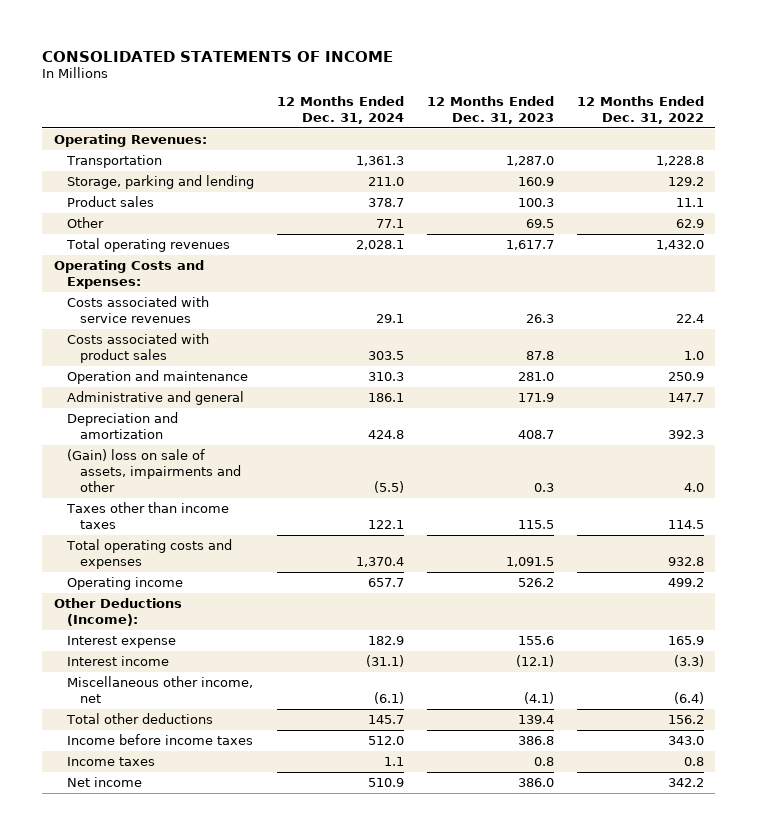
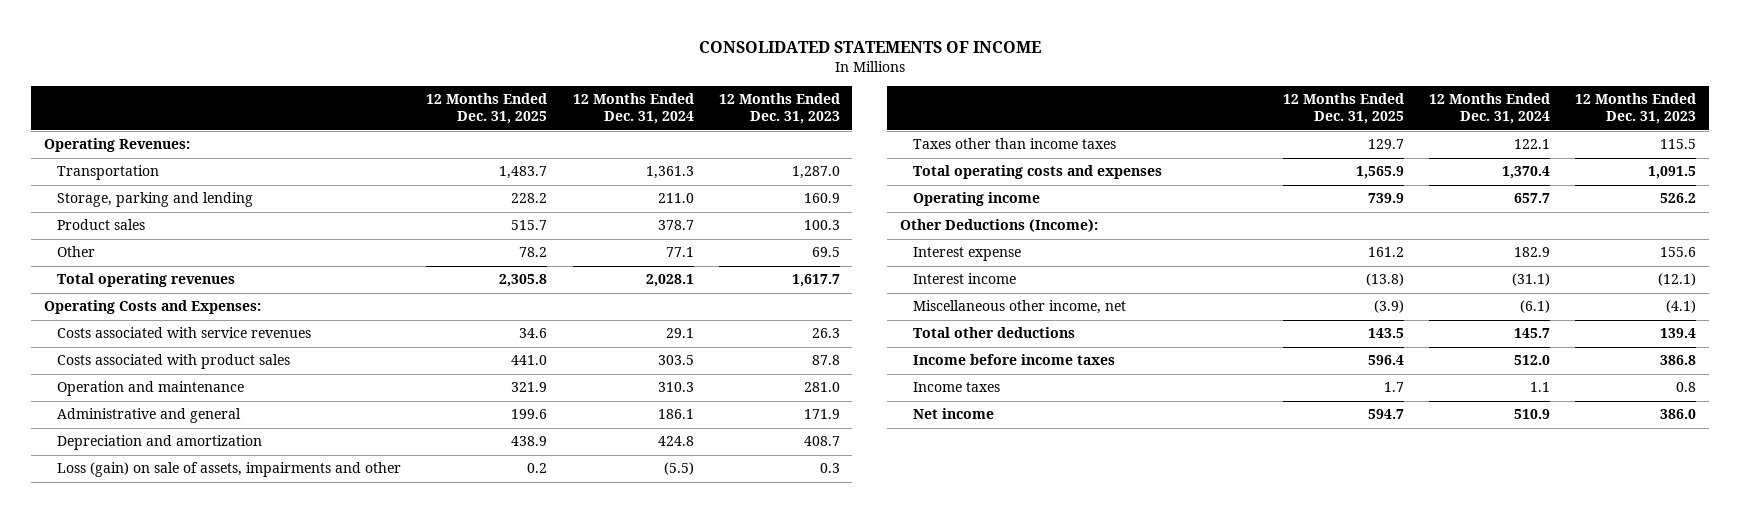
[576,95,704,124] 12 Months Ended Dec. 31, 2022 -> none
none -> [426,93,548,125] 12 Months Ended Dec. 31, 2025
[66,449,242,492] (Gain) loss on sale of assets, impairments and other -> [57,462,402,478] Loss (gain) on sale of assets, impairments and other

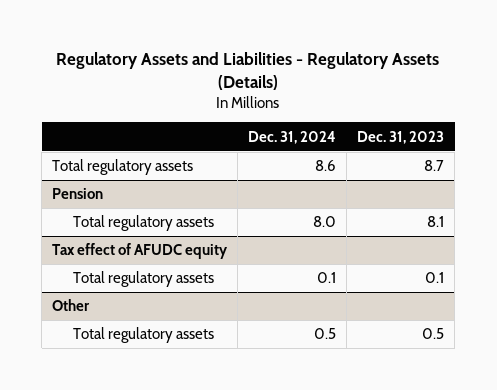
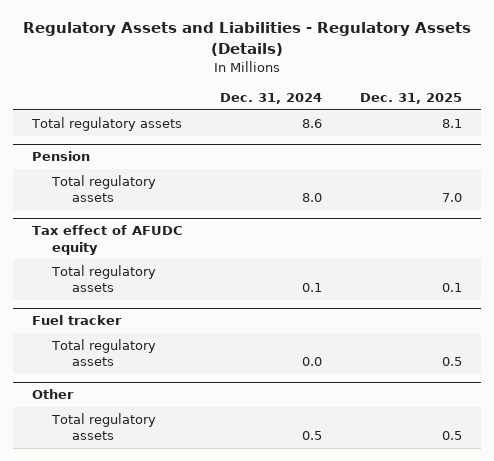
[357,130,445,144] Dec. 31, 2023 -> none
none -> [360,93,463,105] Dec. 31, 2025
none -> [31,315,122,326] Fuel tracker
none -> [50,339,156,367] Total regulatory assets

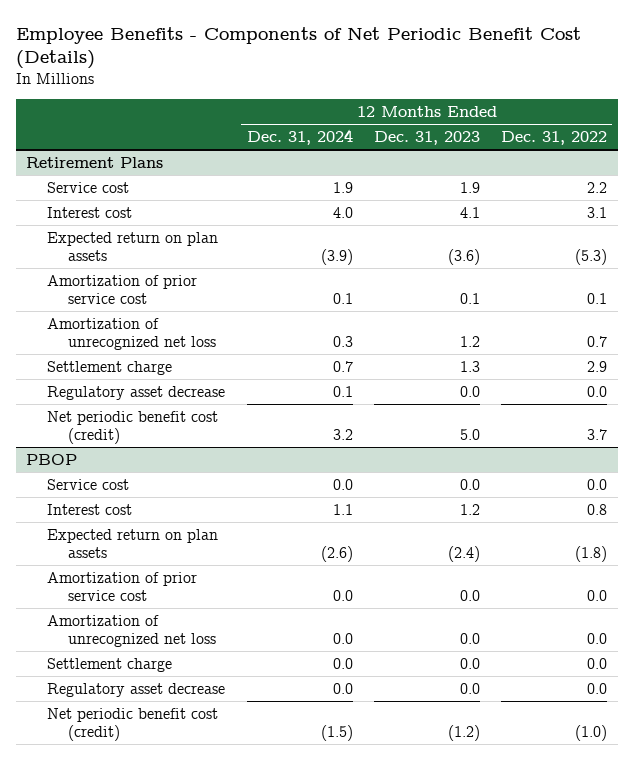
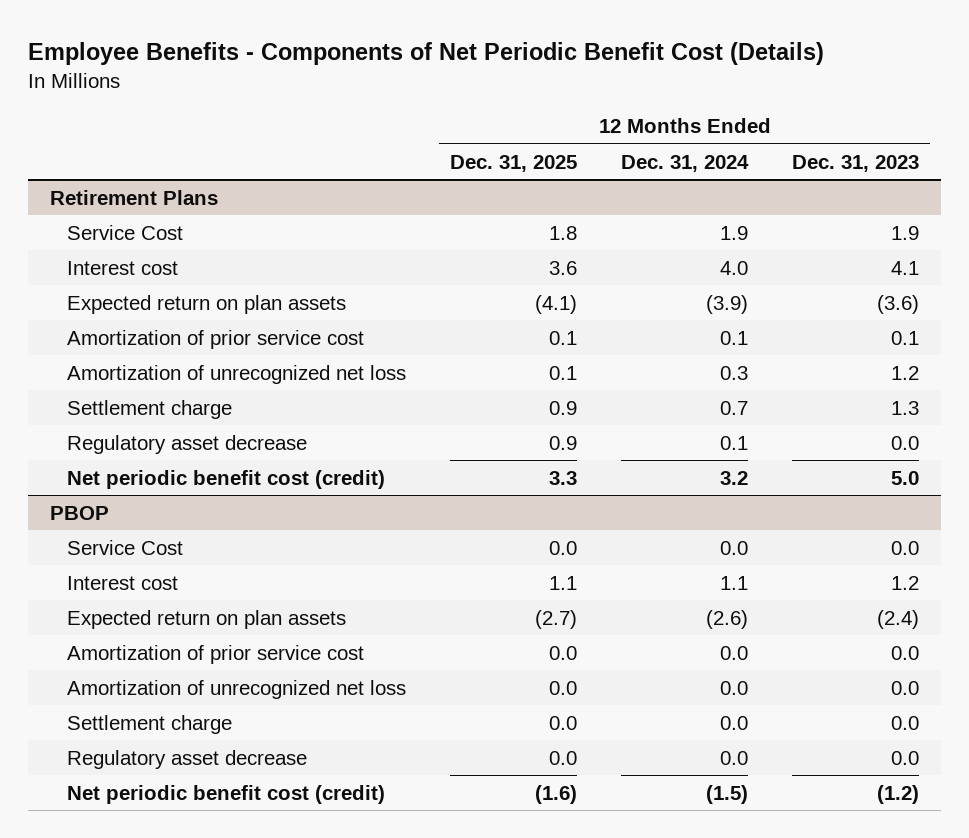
[501,131,608,146] Dec. 31, 2022 -> none
none -> [450,154,578,172] Dec. 31, 2025
[47,181,130,193] Service cost -> [67,224,184,240] Service Cost
[47,478,130,490] Service cost -> [67,539,184,555] Service Cost

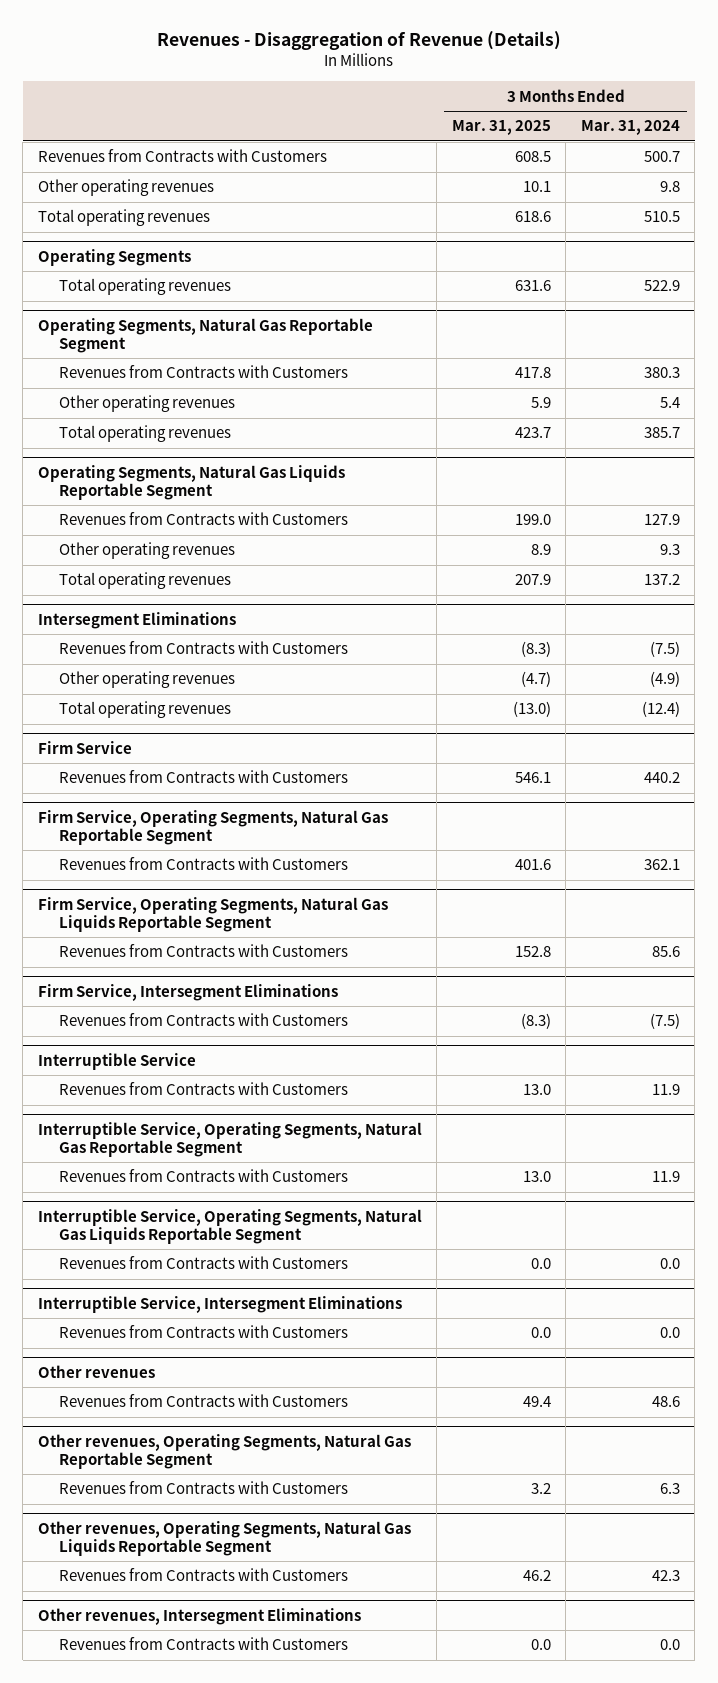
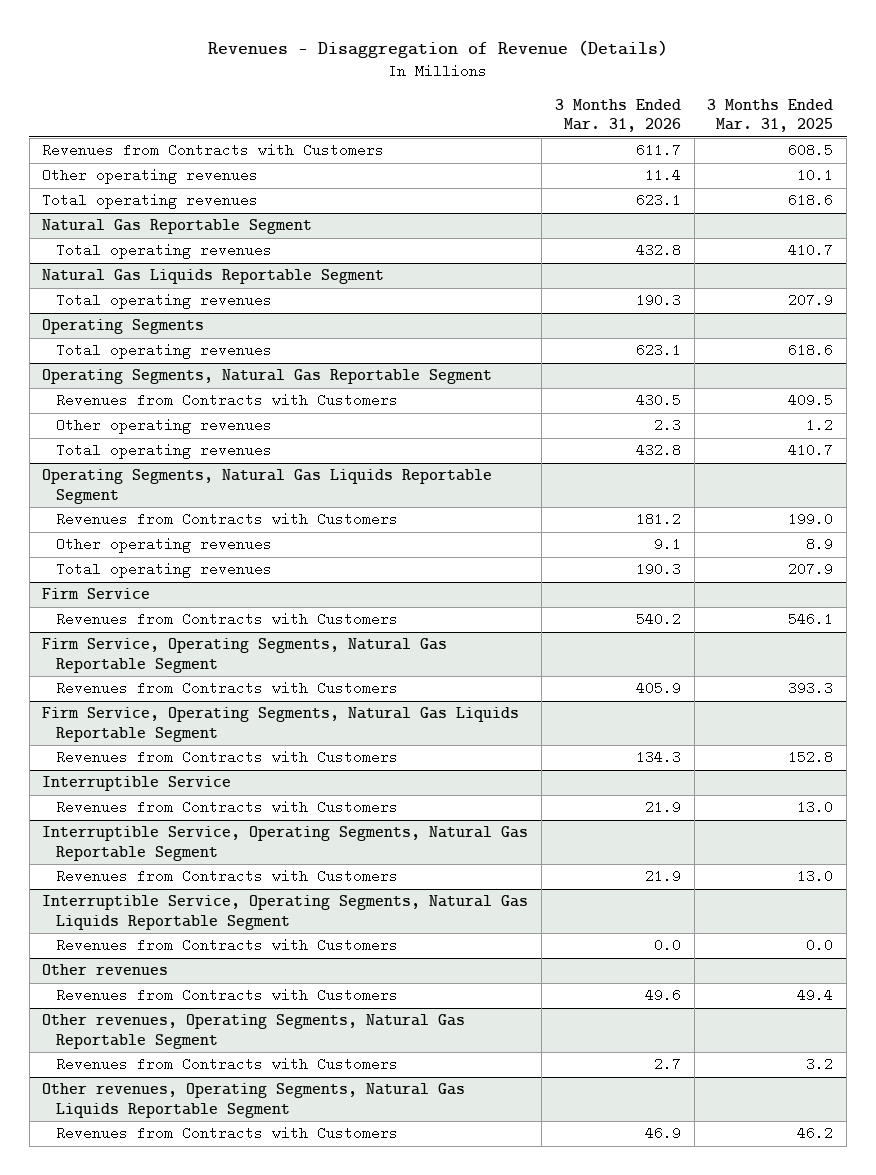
[580,120,680,136] Mar. 31, 2024 -> none
none -> [554,98,681,133] 3 Months Ended Mar. 31, 2026
none -> [42,219,313,235] Natural Gas Reportable Segment
none -> [56,243,273,260] Total operating revenues
none -> [42,269,385,285] Natural Gas Liquids Reportable Segment
none -> [56,293,273,310] Total operating revenues
[514,280,551,292] 631.6 -> [788,343,834,358] 618.6
[514,367,551,379] 417.8 -> [788,393,834,408] 409.5
[530,397,551,409] 5.9 -> [806,418,834,433] 1.2
[514,427,551,439] 423.7 -> [788,443,834,458] 410.7
[37,611,236,629] Intersegment Eliminations -> none
[59,641,349,655] Revenues from Contracts with Customers -> none
[59,671,236,689] Other operating revenues -> none
[59,701,232,719] Total operating revenues -> none
[514,859,551,871] 401.6 -> [788,681,834,696] 393.3
[37,983,338,1001] Firm Service, Intersegment Eliminations -> none
[59,1013,349,1027] Revenues from Contracts with Customers -> none
[37,1295,402,1313] Interruptible Service, Intersegment Eliminations -> none
[59,1325,349,1339] Revenues from Contracts with Customers -> none
[37,1607,361,1625] Other revenues, Intersegment Eliminations -> none
[59,1637,349,1651] Revenues from Contracts with Customers -> none

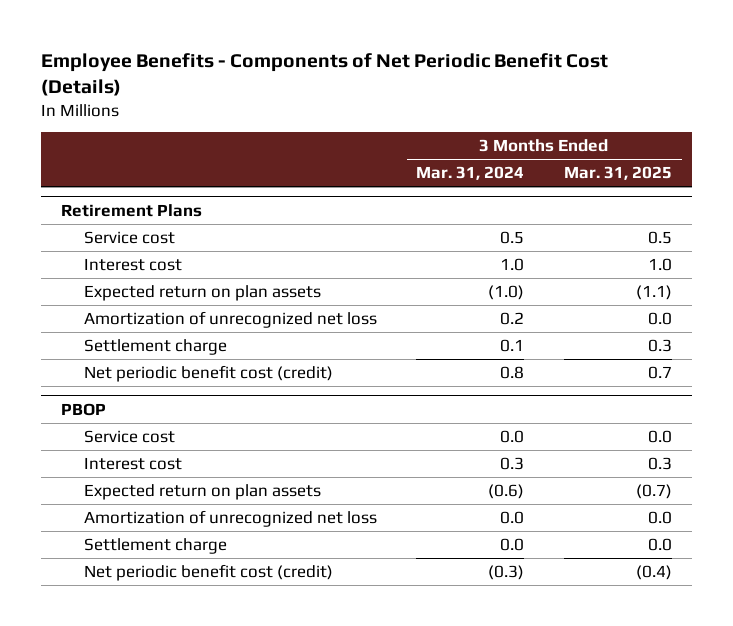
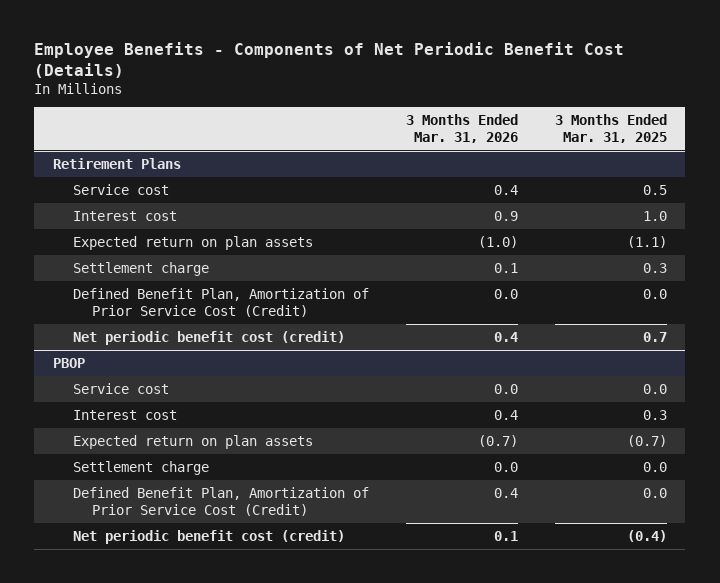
[416,166,525,181] Mar. 31, 2024 -> none
none -> [405,114,518,144] 3 Months Ended Mar. 31, 2026
[83,310,377,328] Amortization of unrecognized net loss -> none
none -> [72,287,369,317] Defined Benefit Plan, Amortization of Prior Service Cost (Credit)
[83,509,377,527] Amortization of unrecognized net loss -> none
none -> [72,486,369,516] Defined Benefit Plan, Amortization of Prior Service Cost (Credit)

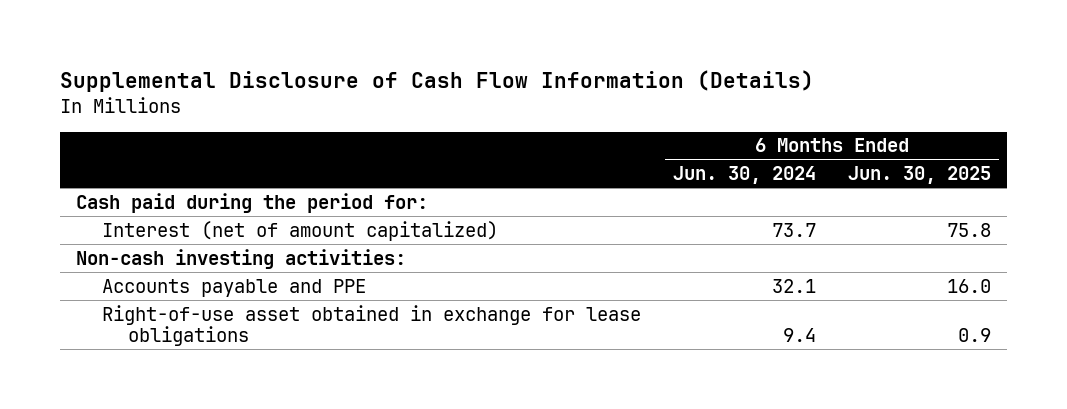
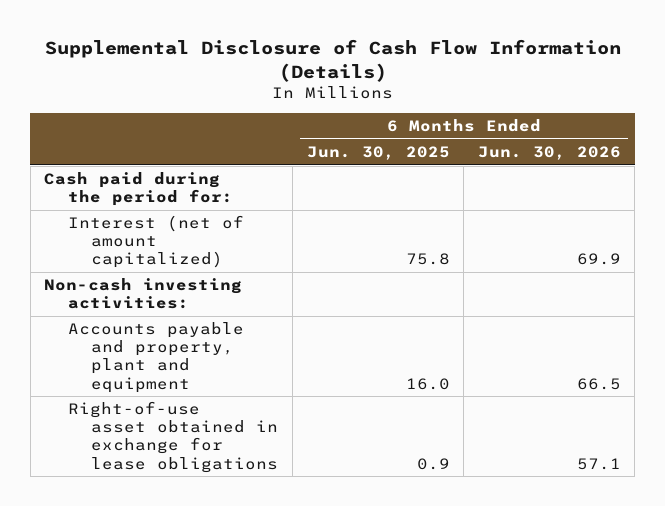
[673,165,817,184] Jun. 30, 2024 -> none
none -> [477,146,621,161] Jun. 30, 2026
[102,278,367,297] Accounts payable and PPE -> [67,322,244,393] Accounts payable and property, plant and equipment

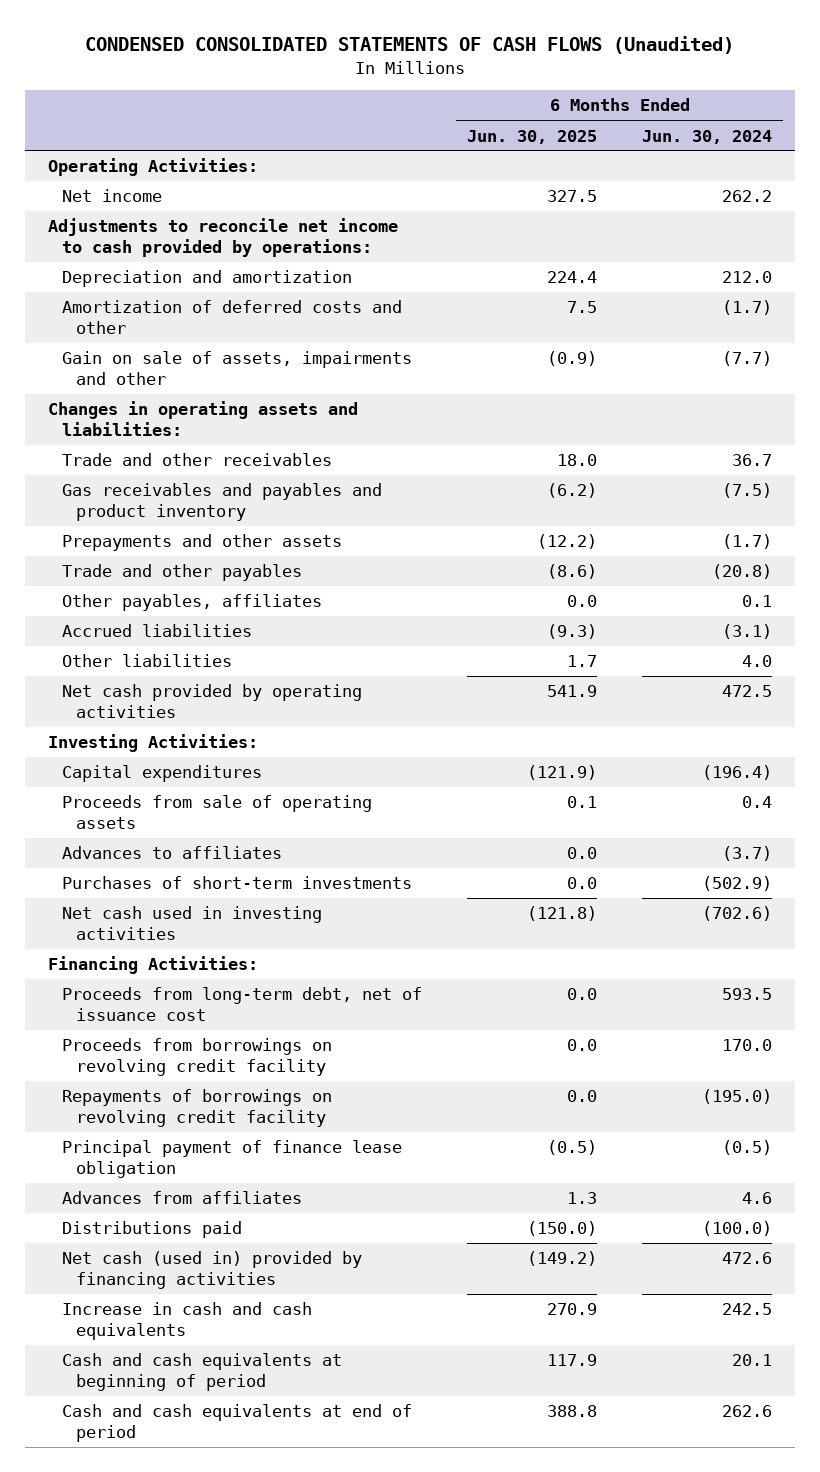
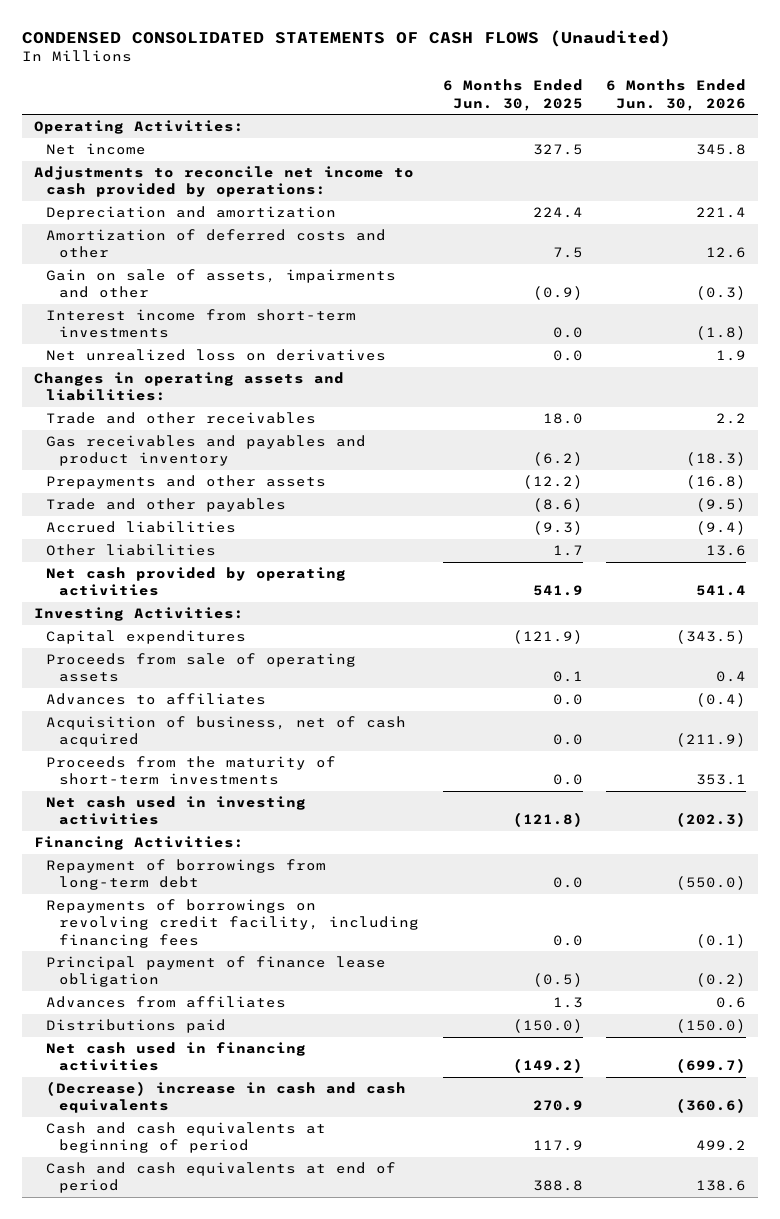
[642,129,773,144] Jun. 30, 2024 -> none
none -> [606,79,747,111] 6 Months Ended Jun. 30, 2026
none -> [46,309,357,339] Interest income from short-term investments
none -> [46,349,387,362] Net unrealized loss on derivatives
[62,594,323,612] Other payables, affiliates -> none
[62,876,413,890] Purchases of short-term investments -> none
none -> [46,716,407,748] Acquisition of business, net of cash acquired
none -> [46,756,337,786] Proceeds from the maturity of short-term investments
[62,987,423,1021] Proceeds from long-term debt, net of issuance cost -> none
[62,1038,333,1076] Proceeds from borrowings on revolving credit facility -> none
none -> [46,859,327,891] Repayment of borrowings from long-term debt
[62,1089,333,1127] Repayments of borrowings on revolving credit facility -> [46,899,420,948] Repayments of borrowings on revolving credit facility, including financing fees
[62,1251,363,1289] Net cash (used in) provided by financing activities -> [46,1042,307,1072] Net cash used in financing activities
[62,1302,313,1340] Increase in cash and cash equivalents -> [46,1081,407,1114] (Decrease) increase in cash and cash equivalents

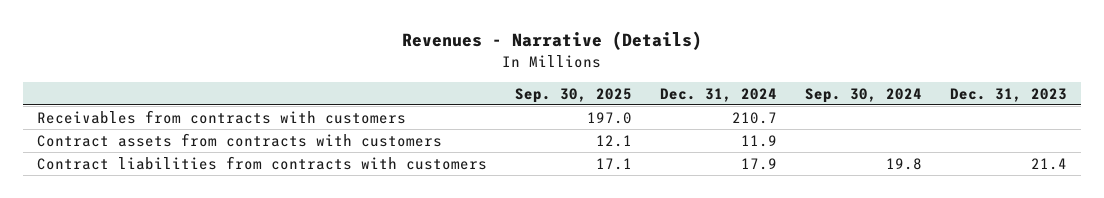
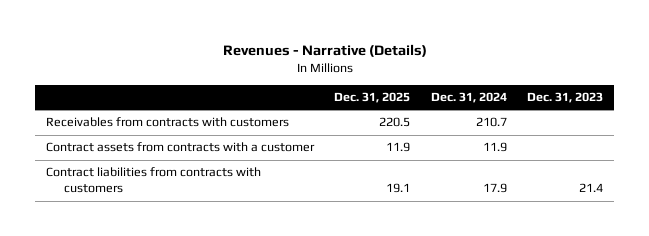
[514,87,632,103] Sep. 30, 2025 -> none
[805,87,923,103] Sep. 30, 2024 -> none
none -> [334,92,411,104] Dec. 31, 2025
[36,132,442,147] Contract assets from contracts with customers -> [45,142,315,153] Contract assets from contracts with a customer

